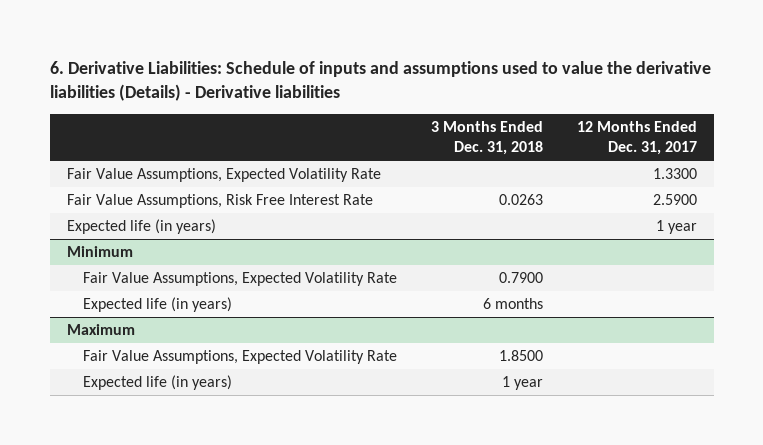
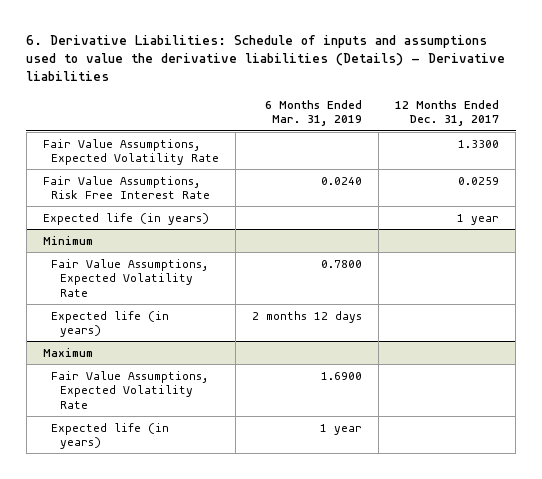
[430,121,543,155] 3 Months Ended Dec. 31, 2018 -> none
none -> [265,99,363,127] 6 Months Ended Mar. 31, 2019
[652,194,697,206] 2.5900 -> [458,176,500,185] 0.0259

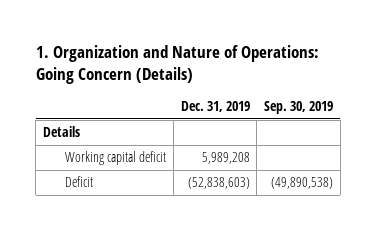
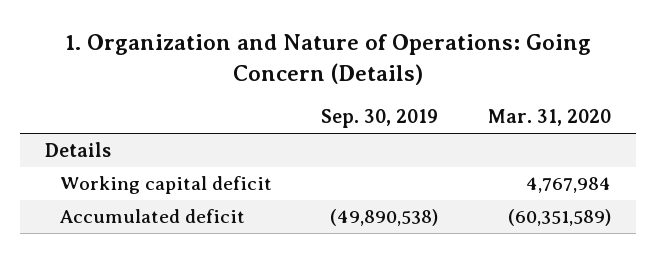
[180,101,250,113] Dec. 31, 2019 -> none
none -> [487,109,611,127] Mar. 31, 2020
[65,176,94,188] Deficit -> [59,209,245,224] Accumulated deficit

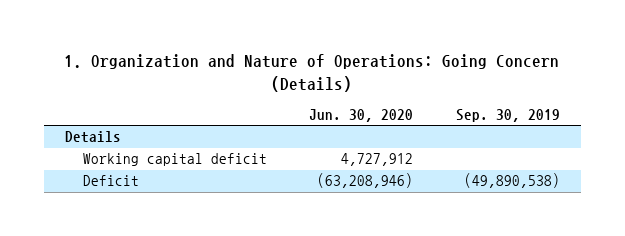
[487,109,611,127] Mar. 31, 2020 -> none
none -> [309,108,414,122] Jun. 30, 2020
[59,209,245,224] Accumulated deficit -> [82,175,139,187] Deficit

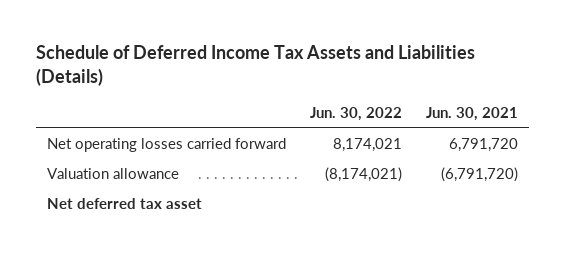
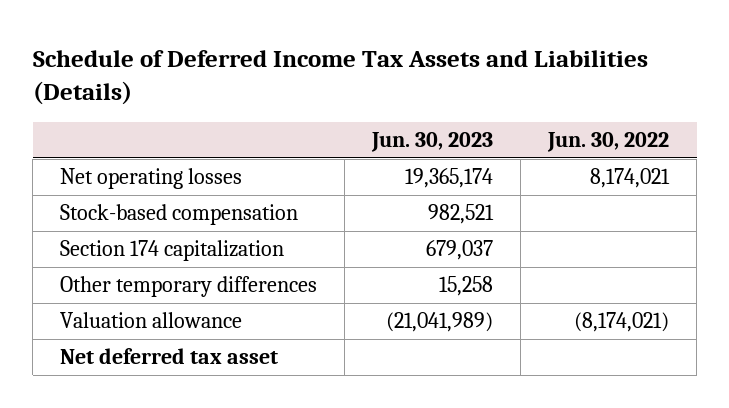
[425,107,518,122] Jun. 30, 2021 -> none
none -> [371,132,494,153] Jun. 30, 2023
[47,138,287,153] Net operating losses carried forward -> [60,168,243,190] Net operating losses
none -> [60,204,299,226] Stock-based compensation
none -> [60,240,285,262] Section 174 capitalization
none -> [60,276,318,298] Other temporary differences

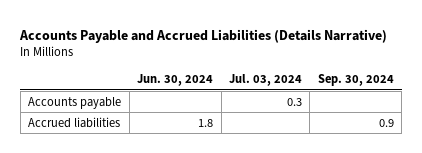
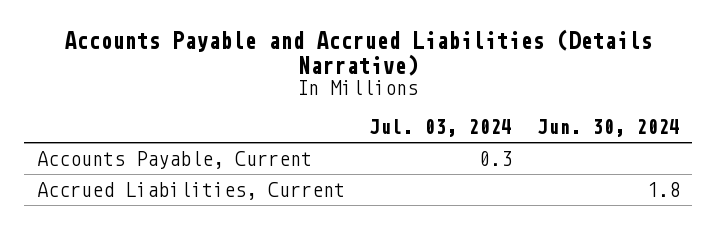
[317,74,394,87] Sep. 30, 2024 -> none
[28,96,122,109] Accounts payable -> [36,150,312,169] Accounts Payable, Current
[28,116,121,128] Accrued liabilities -> [36,181,345,200] Accrued Liabilities, Current

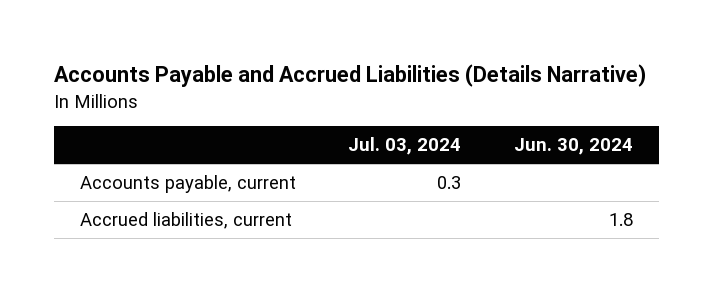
[36,150,312,169] Accounts Payable, Current -> [79,175,296,194] Accounts payable, current
[36,181,345,200] Accrued Liabilities, Current -> [79,212,292,230] Accrued liabilities, current

